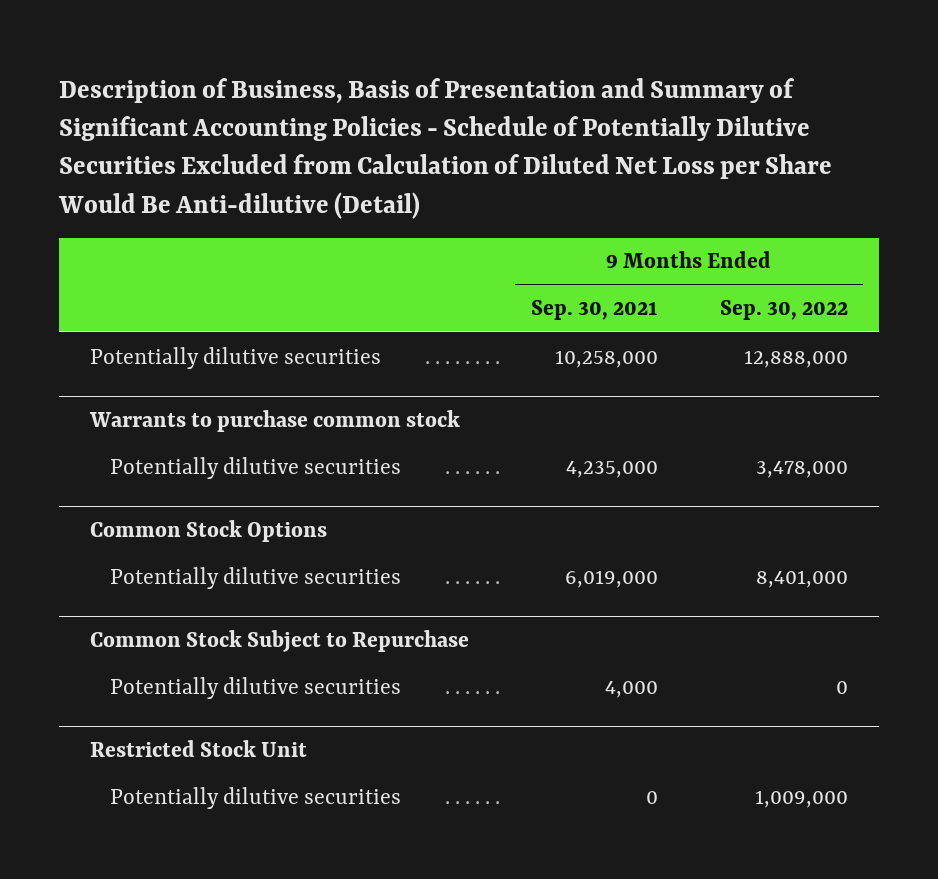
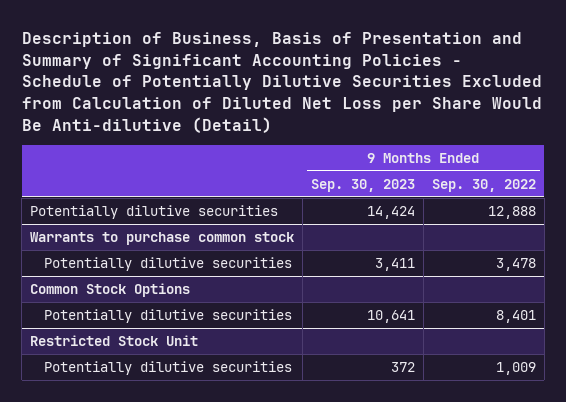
[530,300,658,321] Sep. 30, 2021 -> none
none -> [311,178,416,192] Sep. 30, 2023
[743,349,848,368] 12,888,000 -> [487,205,536,219] 12,888
[755,460,848,478] 3,478,000 -> [495,257,536,271] 3,478
[89,629,469,652] Common Stock Subject to Repurchase -> none
[110,676,402,699] Potentially dilutive securities -> none
[755,569,848,588] 8,401,000 -> [495,309,536,323] 8,401
[754,789,848,808] 1,009,000 -> [495,361,536,375] 1,009

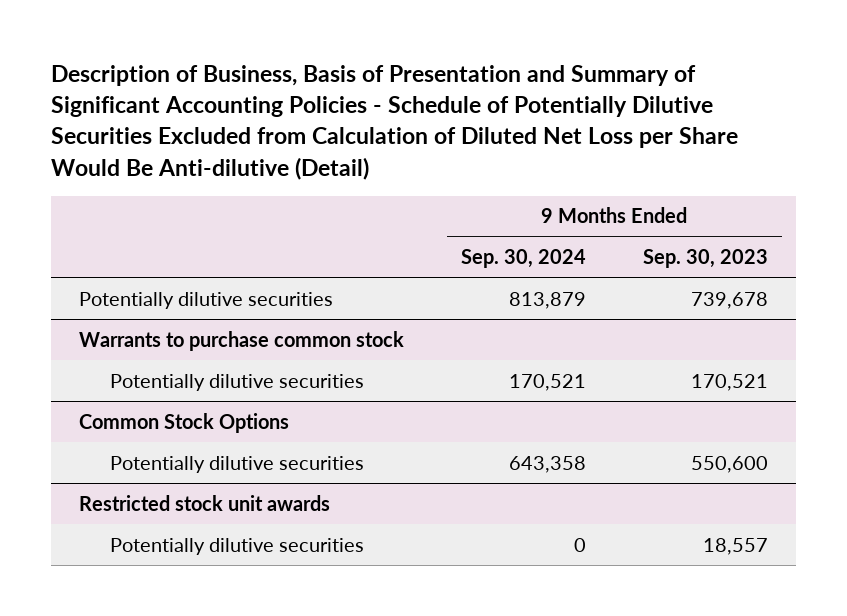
[431,178,536,192] Sep. 30, 2022 -> none
none -> [460,248,586,268] Sep. 30, 2024
[367,205,416,219] 14,424 -> [690,291,768,309] 739,678
[375,257,416,271] 3,411 -> [690,373,768,391] 170,521
[367,309,416,323] 10,641 -> [690,455,768,473] 550,600
[30,334,199,346] Restricted Stock Unit -> [79,494,331,511] Restricted stock unit awards
[391,361,416,372] 372 -> [702,537,768,555] 18,557

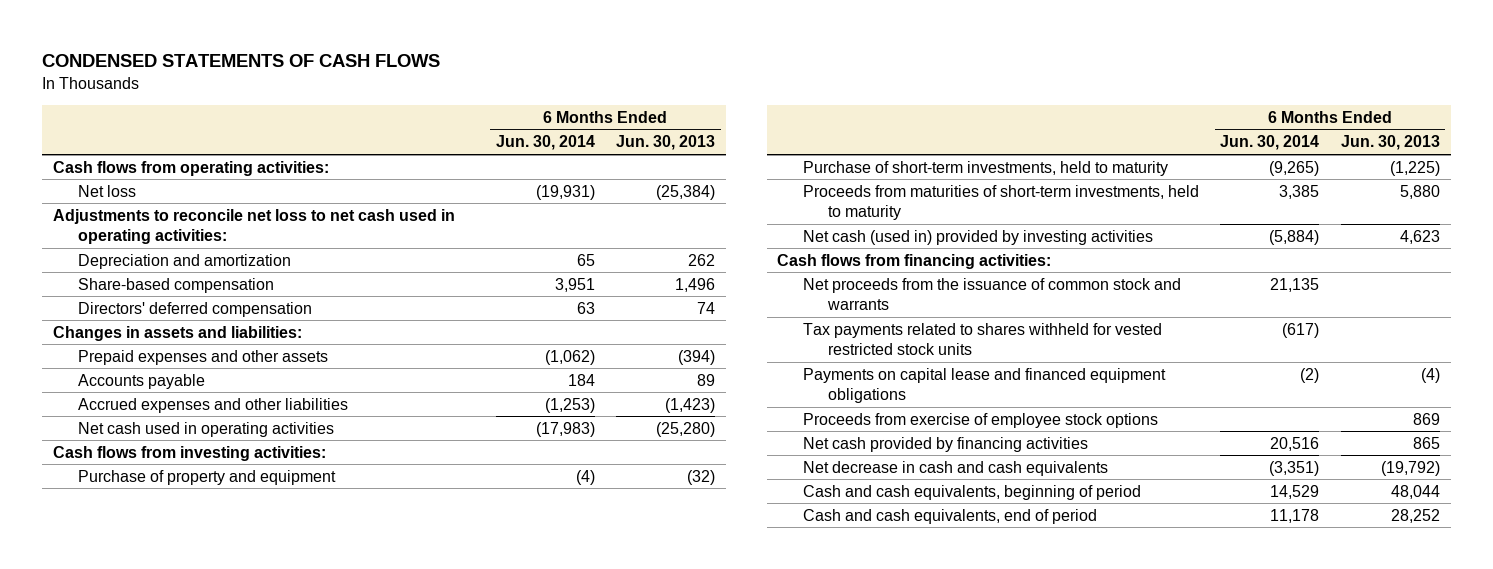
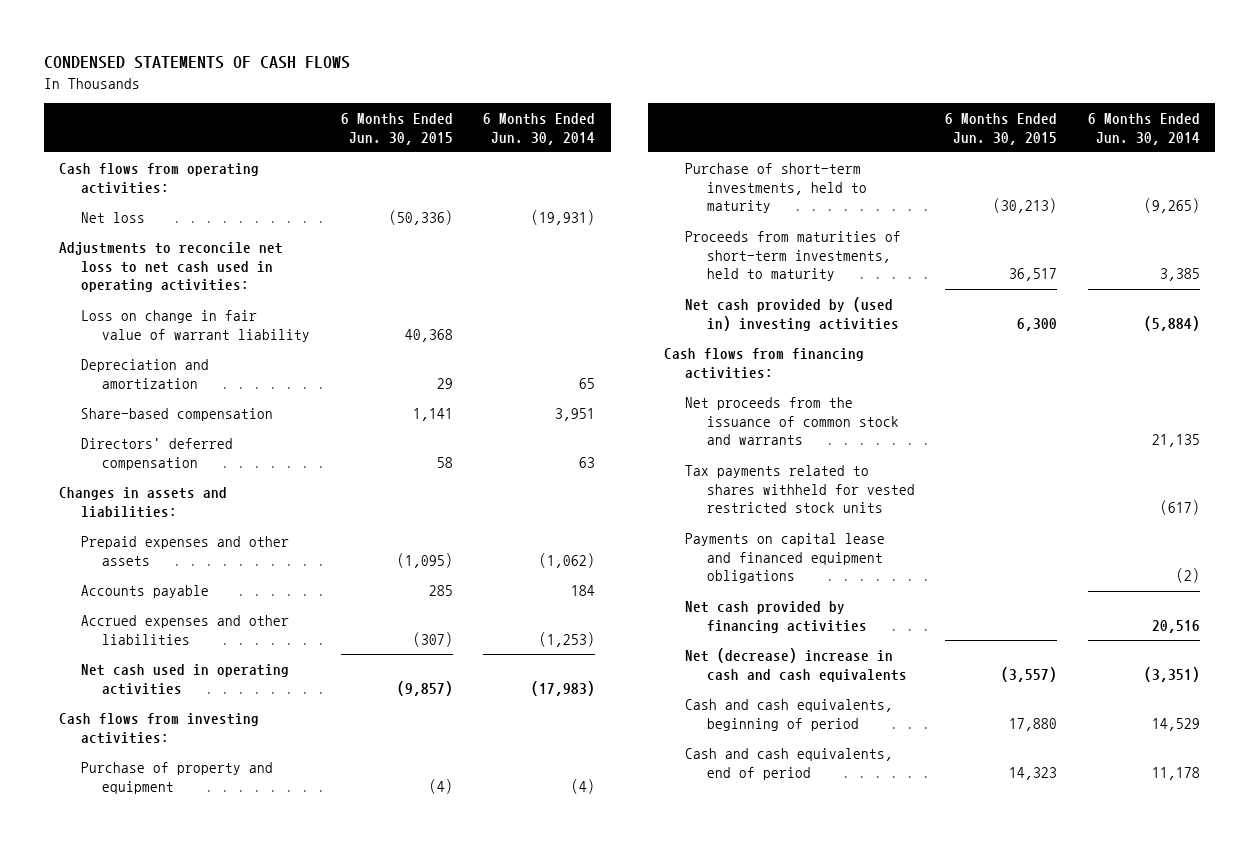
[616,135,716,151] Jun. 30, 2013 -> none
none -> [340,112,453,145] 6 Months Ended Jun. 30, 2015
none -> [80,310,310,342] Loss on change in fair value of warrant liability
[802,229,1153,245] Net cash (used in) provided by investing activities -> [685,297,899,331] Net cash provided by (used in) investing activities
[802,412,1158,428] Proceeds from exercise of employee stock options -> none
[802,460,1108,476] Net decrease in cash and cash equivalents -> [685,648,907,682] Net (decrease) increase in cash and cash equivalents

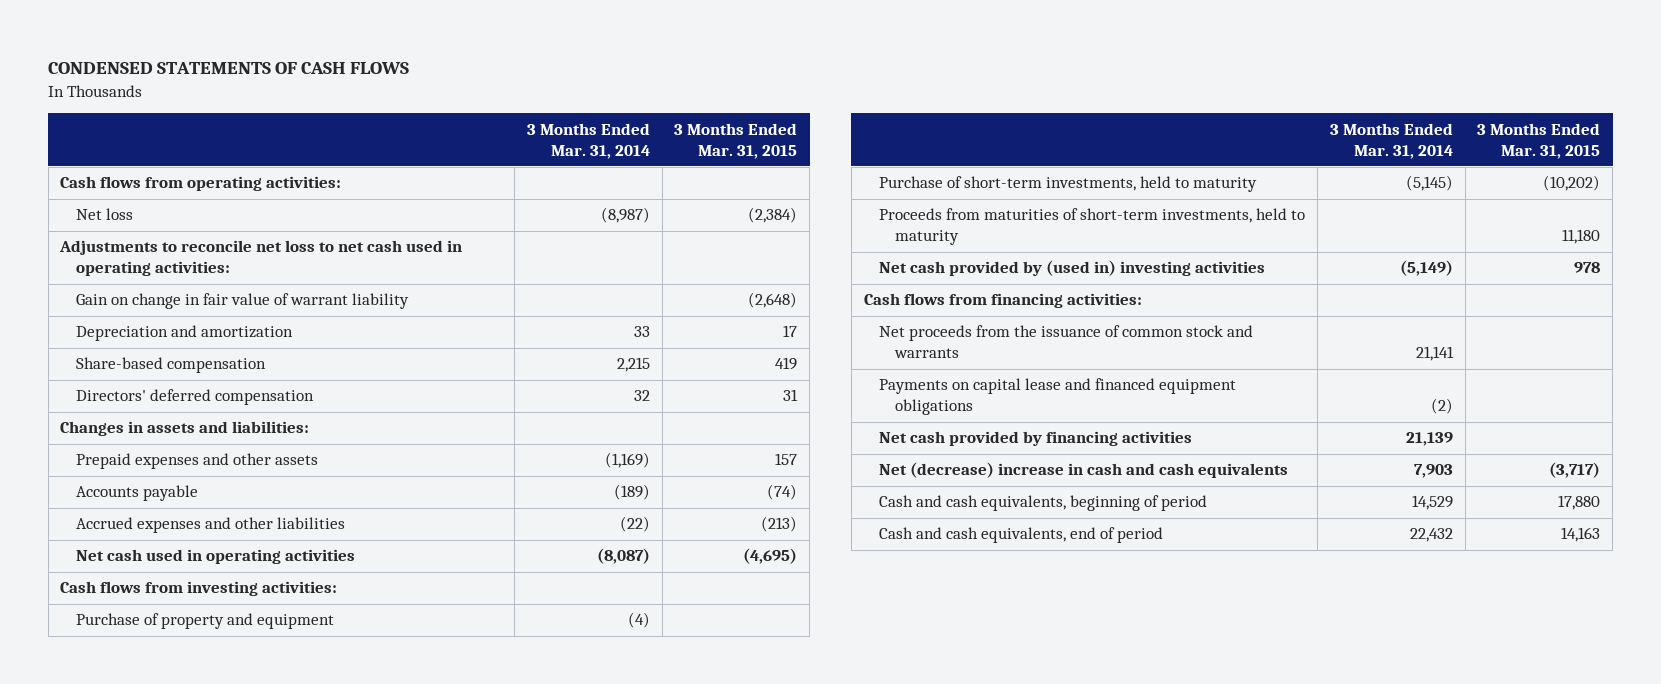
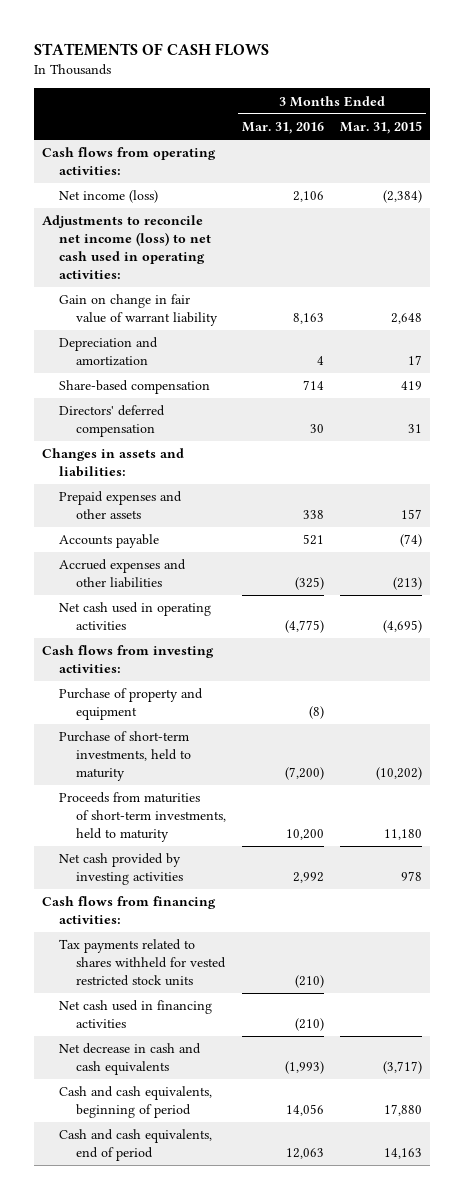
[48,62,410,75] CONDENSED STATEMENTS OF CASH FLOWS -> [33,43,269,57] STATEMENTS OF CASH FLOWS
[526,122,650,159] 3 Months Ended Mar. 31, 2014 -> none
none -> [242,122,325,135] Mar. 31, 2016
[76,208,134,221] Net loss -> [58,190,158,204] Net income (loss)
[59,240,463,277] Adjustments to reconcile net loss to net cash used in operating activities: -> [41,215,211,279] Adjustments to reconcile net income (loss) to net cash used in operating activities:
[748,292,798,309] (2,648) -> [390,313,422,325] 2,648
[879,260,1266,277] Net cash provided by (used in) investing activities -> [58,853,184,886] Net cash provided by investing activities
[879,325,1254,359] Net proceeds from the issuance of common stock and warrants -> none
[879,378,1237,416] Payments on capital lease and financed equipment obligations -> none
none -> [58,939,227,986] Tax payments related to shares withheld for vested restricted stock units
[879,431,1193,447] Net cash provided by financing activities -> [58,1000,212,1029] Net cash used in financing activities
[879,462,1289,479] Net (decrease) increase in cash and cash equivalents -> [58,1043,201,1076] Net decrease in cash and cash equivalents

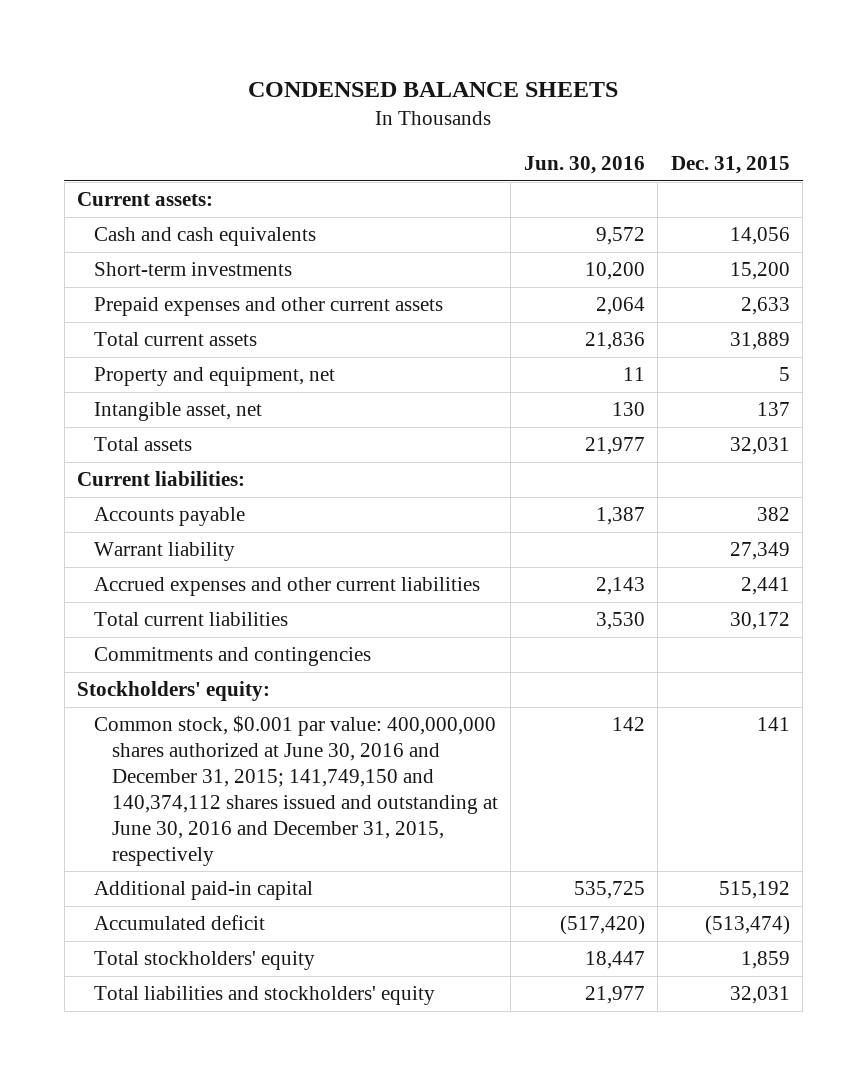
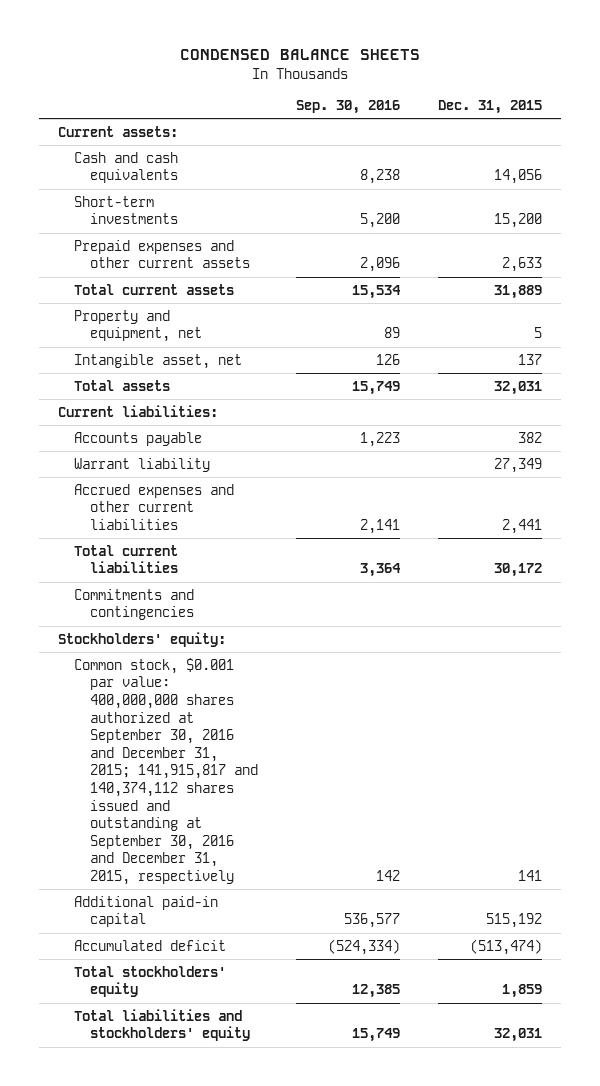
[523,155,645,174] Jun. 30, 2016 -> none
none -> [295,100,400,115] Sep. 30, 2016
[94,715,498,866] Common stock, $0.001 par value: 400,000,000 shares authorized at June 30, 2016 and December 31, 2015; 141,749,150 and 140,374,112 shares issued and outstanding at June 30, 2016 and December 31, 2015, respectively -> [73,657,258,885] Common stock, $0.001 par value: 400,000,000 shares authorized at September 30, 2016 and December 31, 2015; 141,915,817 and 140,374,112 shares issued and outstanding at September 30, 2016 and December 31, 2015, respectively

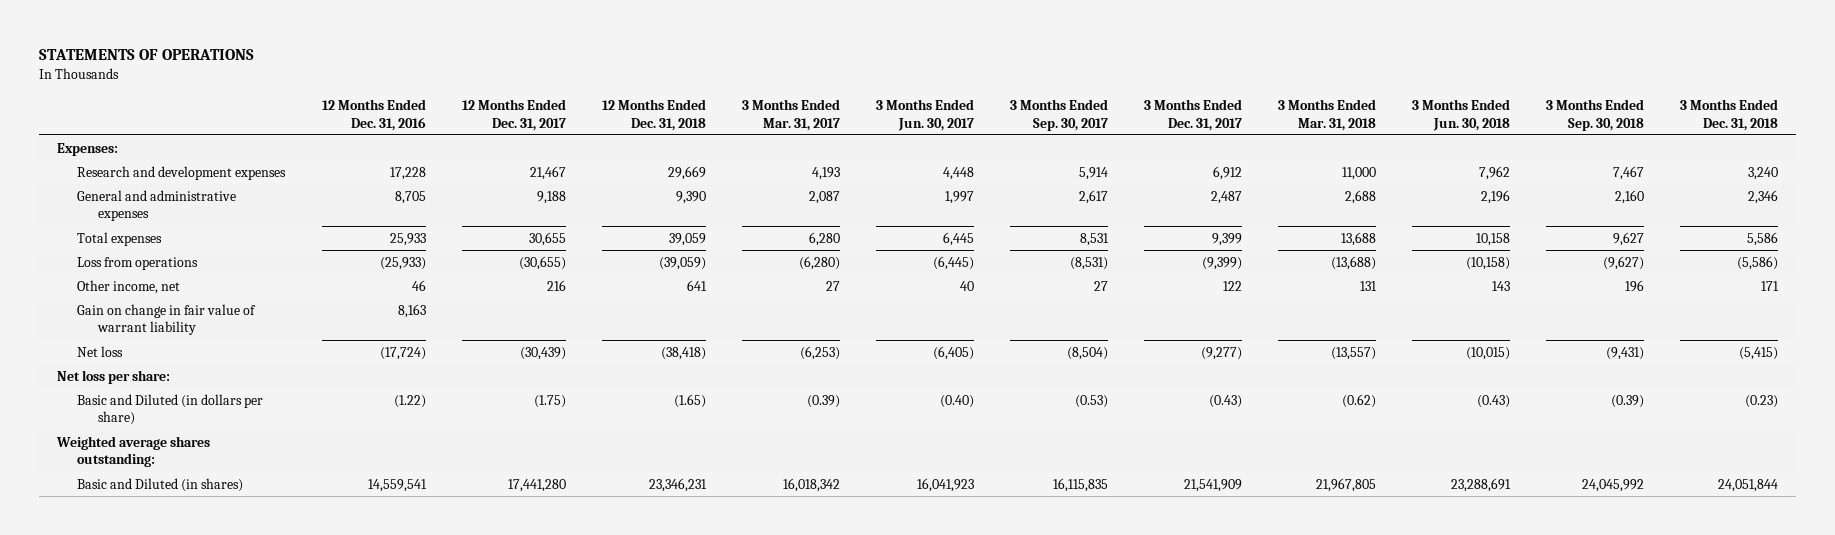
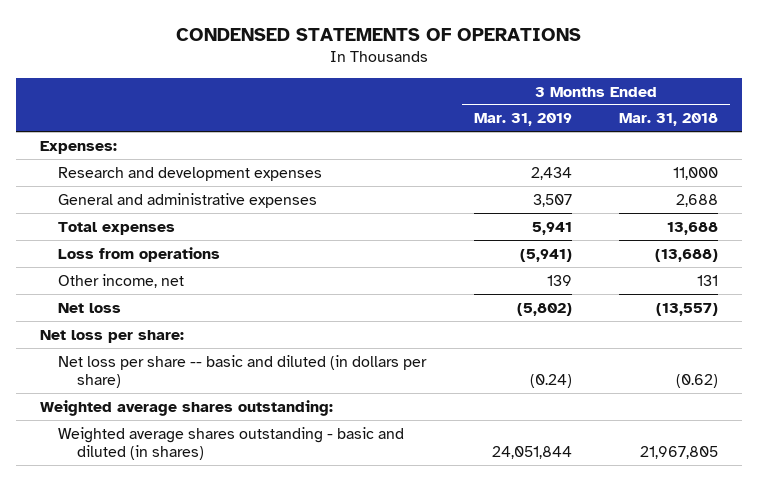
[38,49,254,61] STATEMENTS OF OPERATIONS -> [175,27,581,41] CONDENSED STATEMENTS OF OPERATIONS
[321,98,426,131] 12 Months Ended Dec. 31, 2016 -> none
[461,98,566,131] 12 Months Ended Dec. 31, 2017 -> none
[601,98,706,131] 12 Months Ended Dec. 31, 2018 -> none
[741,98,840,131] 3 Months Ended Mar. 31, 2017 -> none
[875,98,974,131] 3 Months Ended Jun. 30, 2017 -> none
[1009,98,1108,131] 3 Months Ended Sep. 30, 2017 -> none
[1143,98,1242,131] 3 Months Ended Dec. 31, 2017 -> none
[1412,98,1511,131] 3 Months Ended Jun. 30, 2018 -> none
[1546,98,1645,131] 3 Months Ended Sep. 30, 2018 -> none
[1680,98,1779,131] 3 Months Ended Dec. 31, 2018 -> none
none -> [473,113,572,127] Mar. 31, 2019
[77,303,257,336] Gain on change in fair value of warrant liability -> none
[77,393,264,426] Basic and Diluted (in dollars per share) -> [58,354,428,389] Net loss per share -- basic and diluted (in dollars per share)
[77,477,244,492] Basic and Diluted (in shares) -> [58,426,405,461] Weighted average shares outstanding - basic and diluted (in shares)

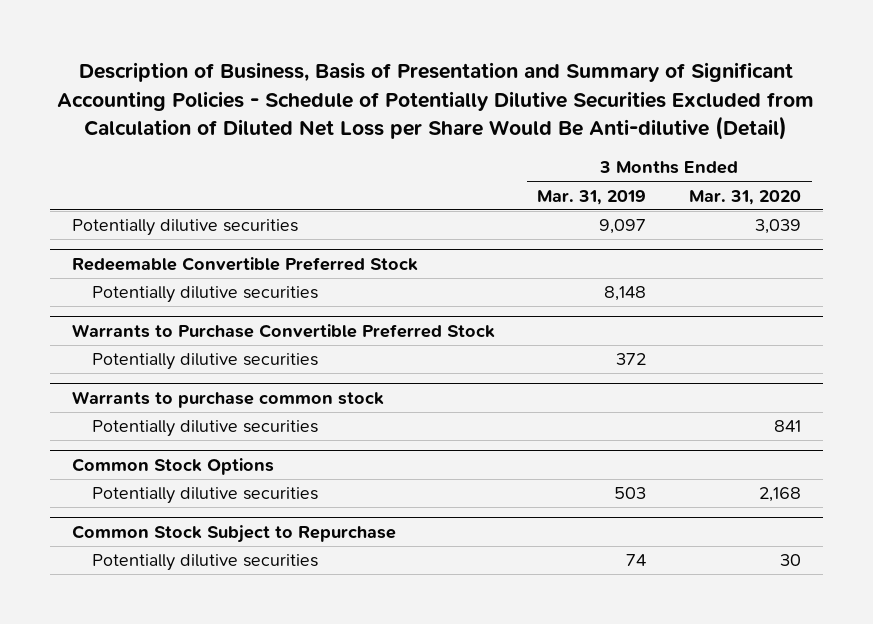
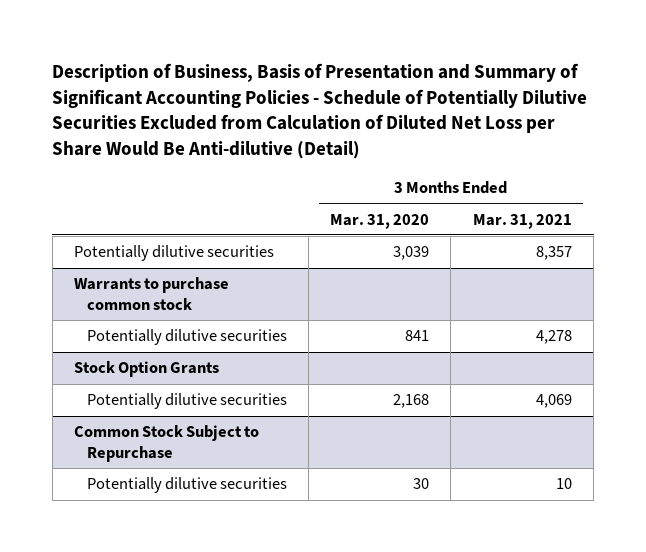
[537,189,647,205] Mar. 31, 2019 -> none
none -> [472,213,572,229] Mar. 31, 2021
[71,256,418,271] Redeemable Convertible Preferred Stock -> none
[92,286,319,304] Potentially dilutive securities -> none
[71,323,495,338] Warrants to Purchase Convertible Preferred Stock -> none
[92,353,319,371] Potentially dilutive securities -> none
[71,457,274,475] Common Stock Options -> [74,361,220,378] Stock Option Grants

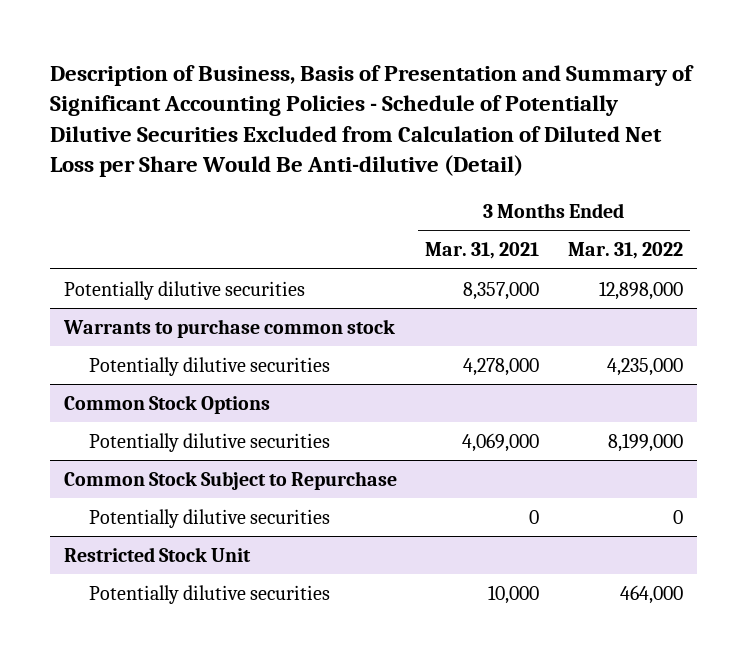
[330,213,430,229] Mar. 31, 2020 -> none
none -> [567,242,683,260] Mar. 31, 2022
[535,246,572,261] 8,357 -> [463,281,540,300] 8,357,000
[535,330,572,345] 4,278 -> [463,357,540,376] 4,278,000
[74,361,220,378] Stock Option Grants -> [64,394,271,414] Common Stock Options
[535,394,572,409] 4,069 -> [462,432,540,452] 4,069,000
[555,478,572,490] 10 -> [529,509,540,524] 0
none -> [64,546,252,562] Restricted Stock Unit
none -> [89,584,331,604] Potentially dilutive securities

